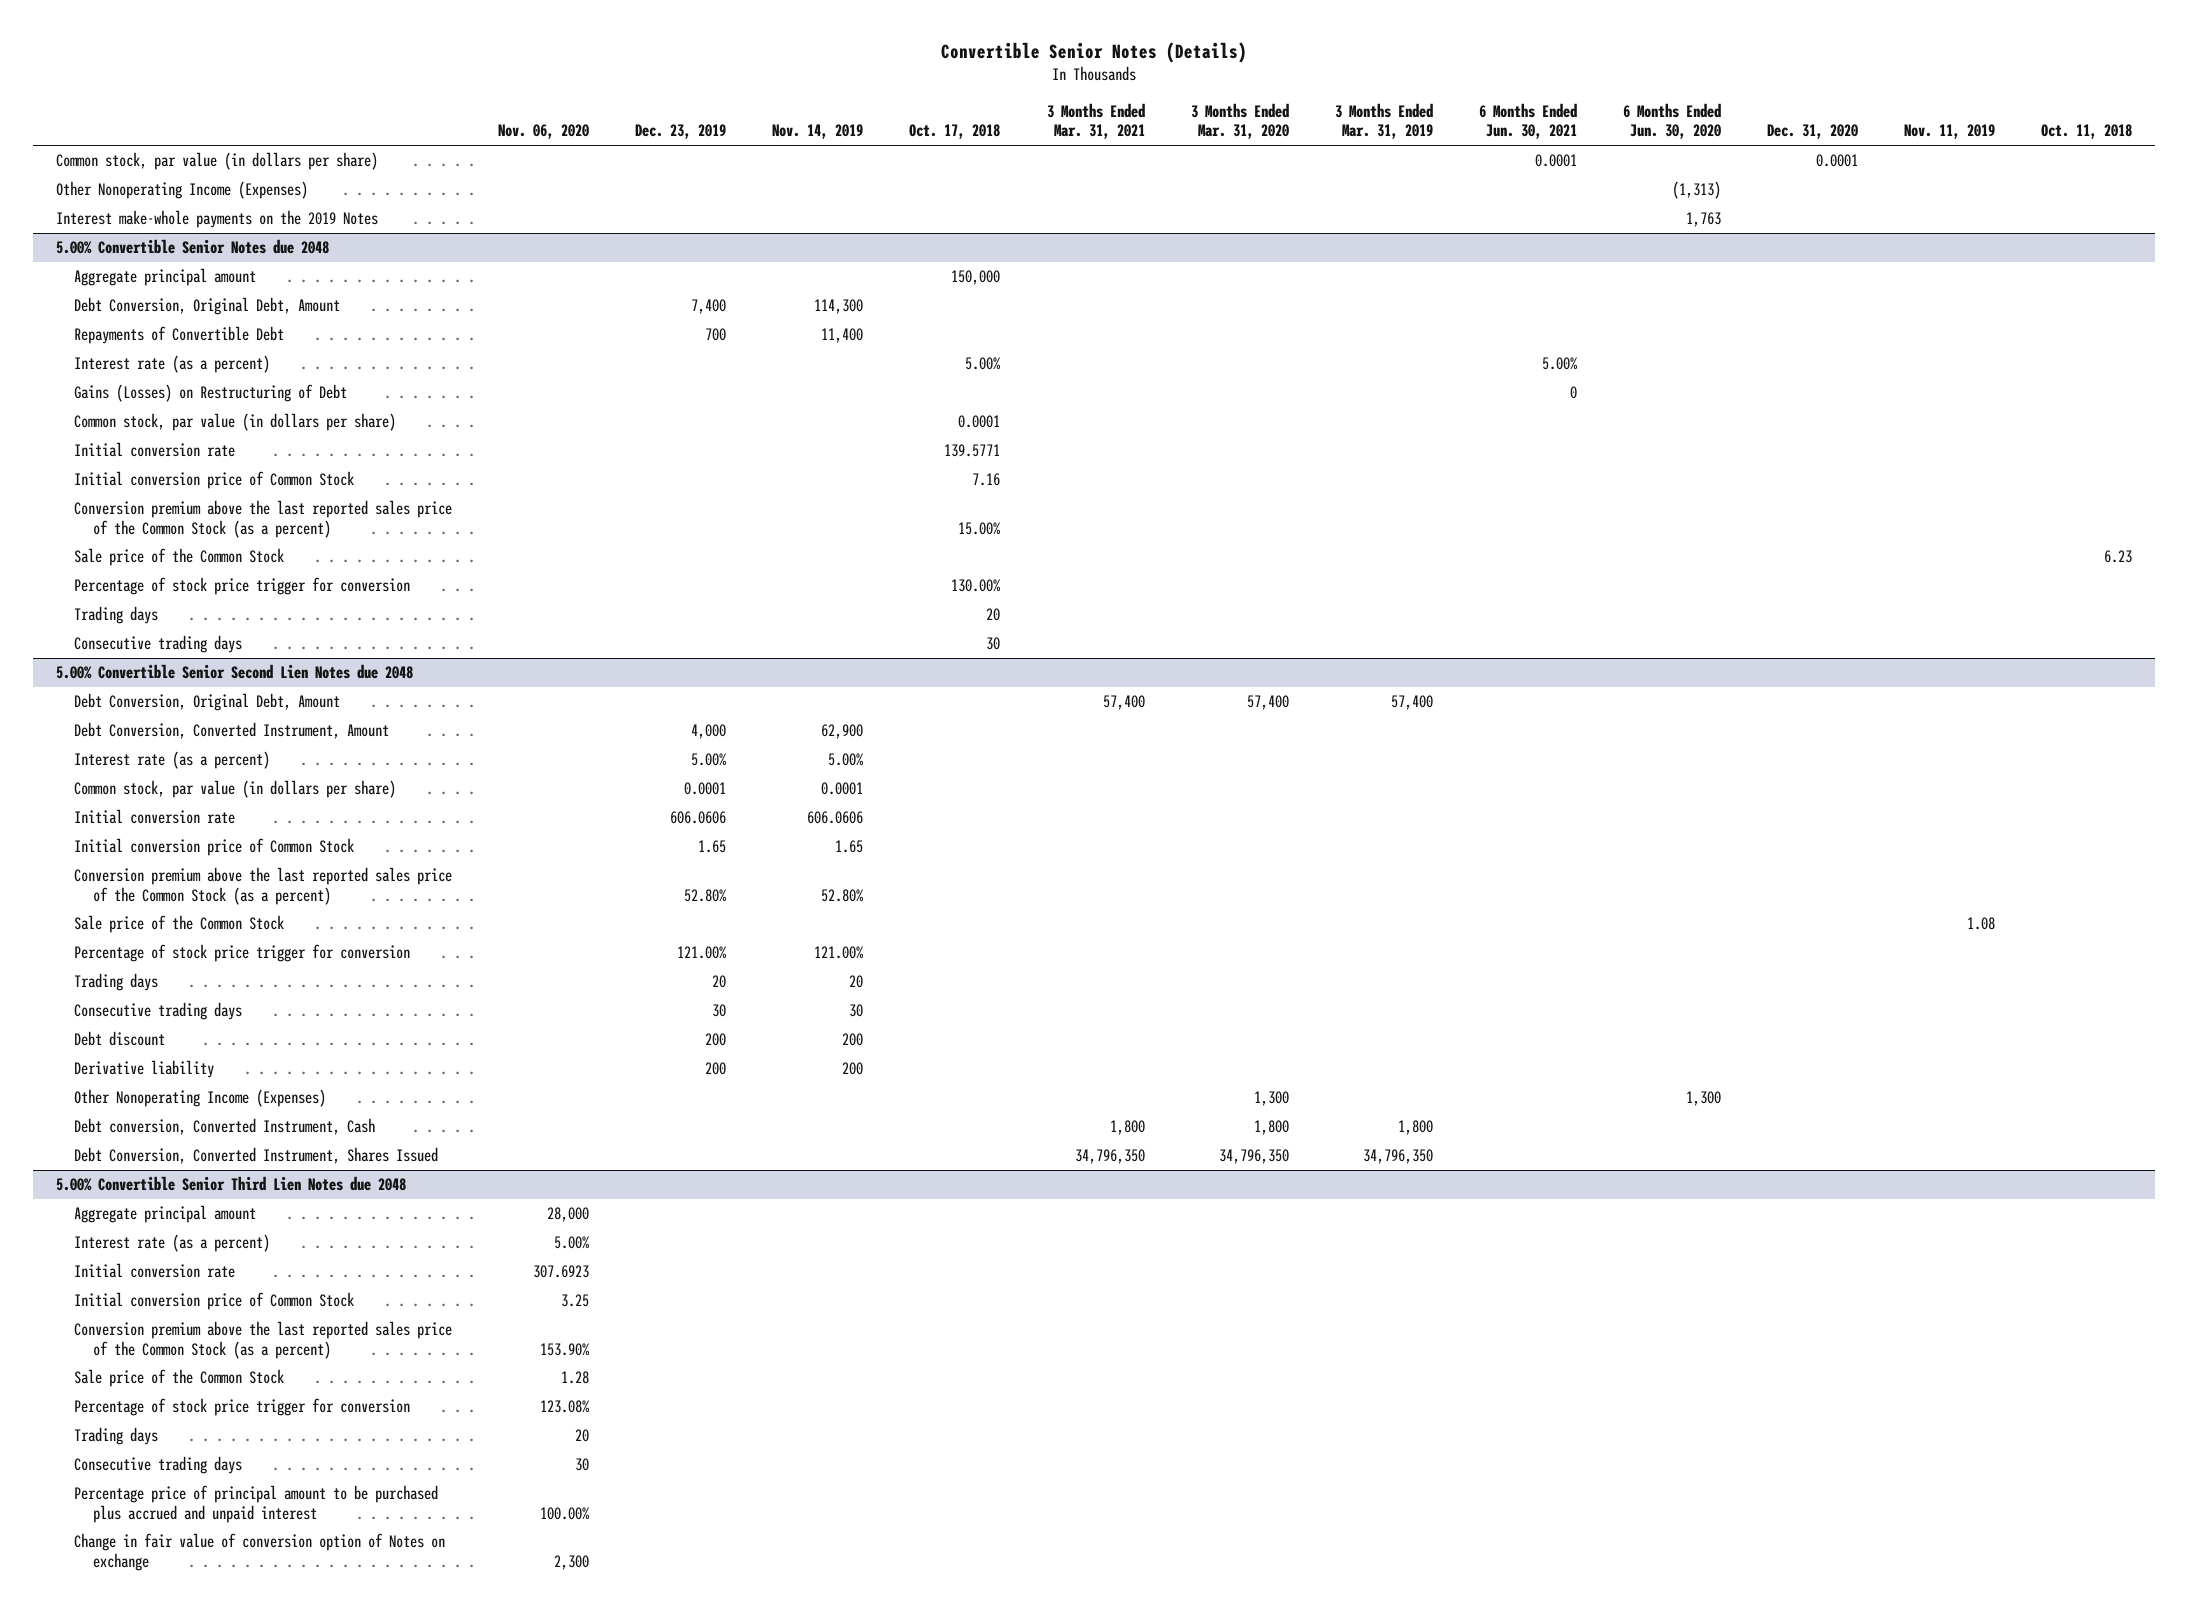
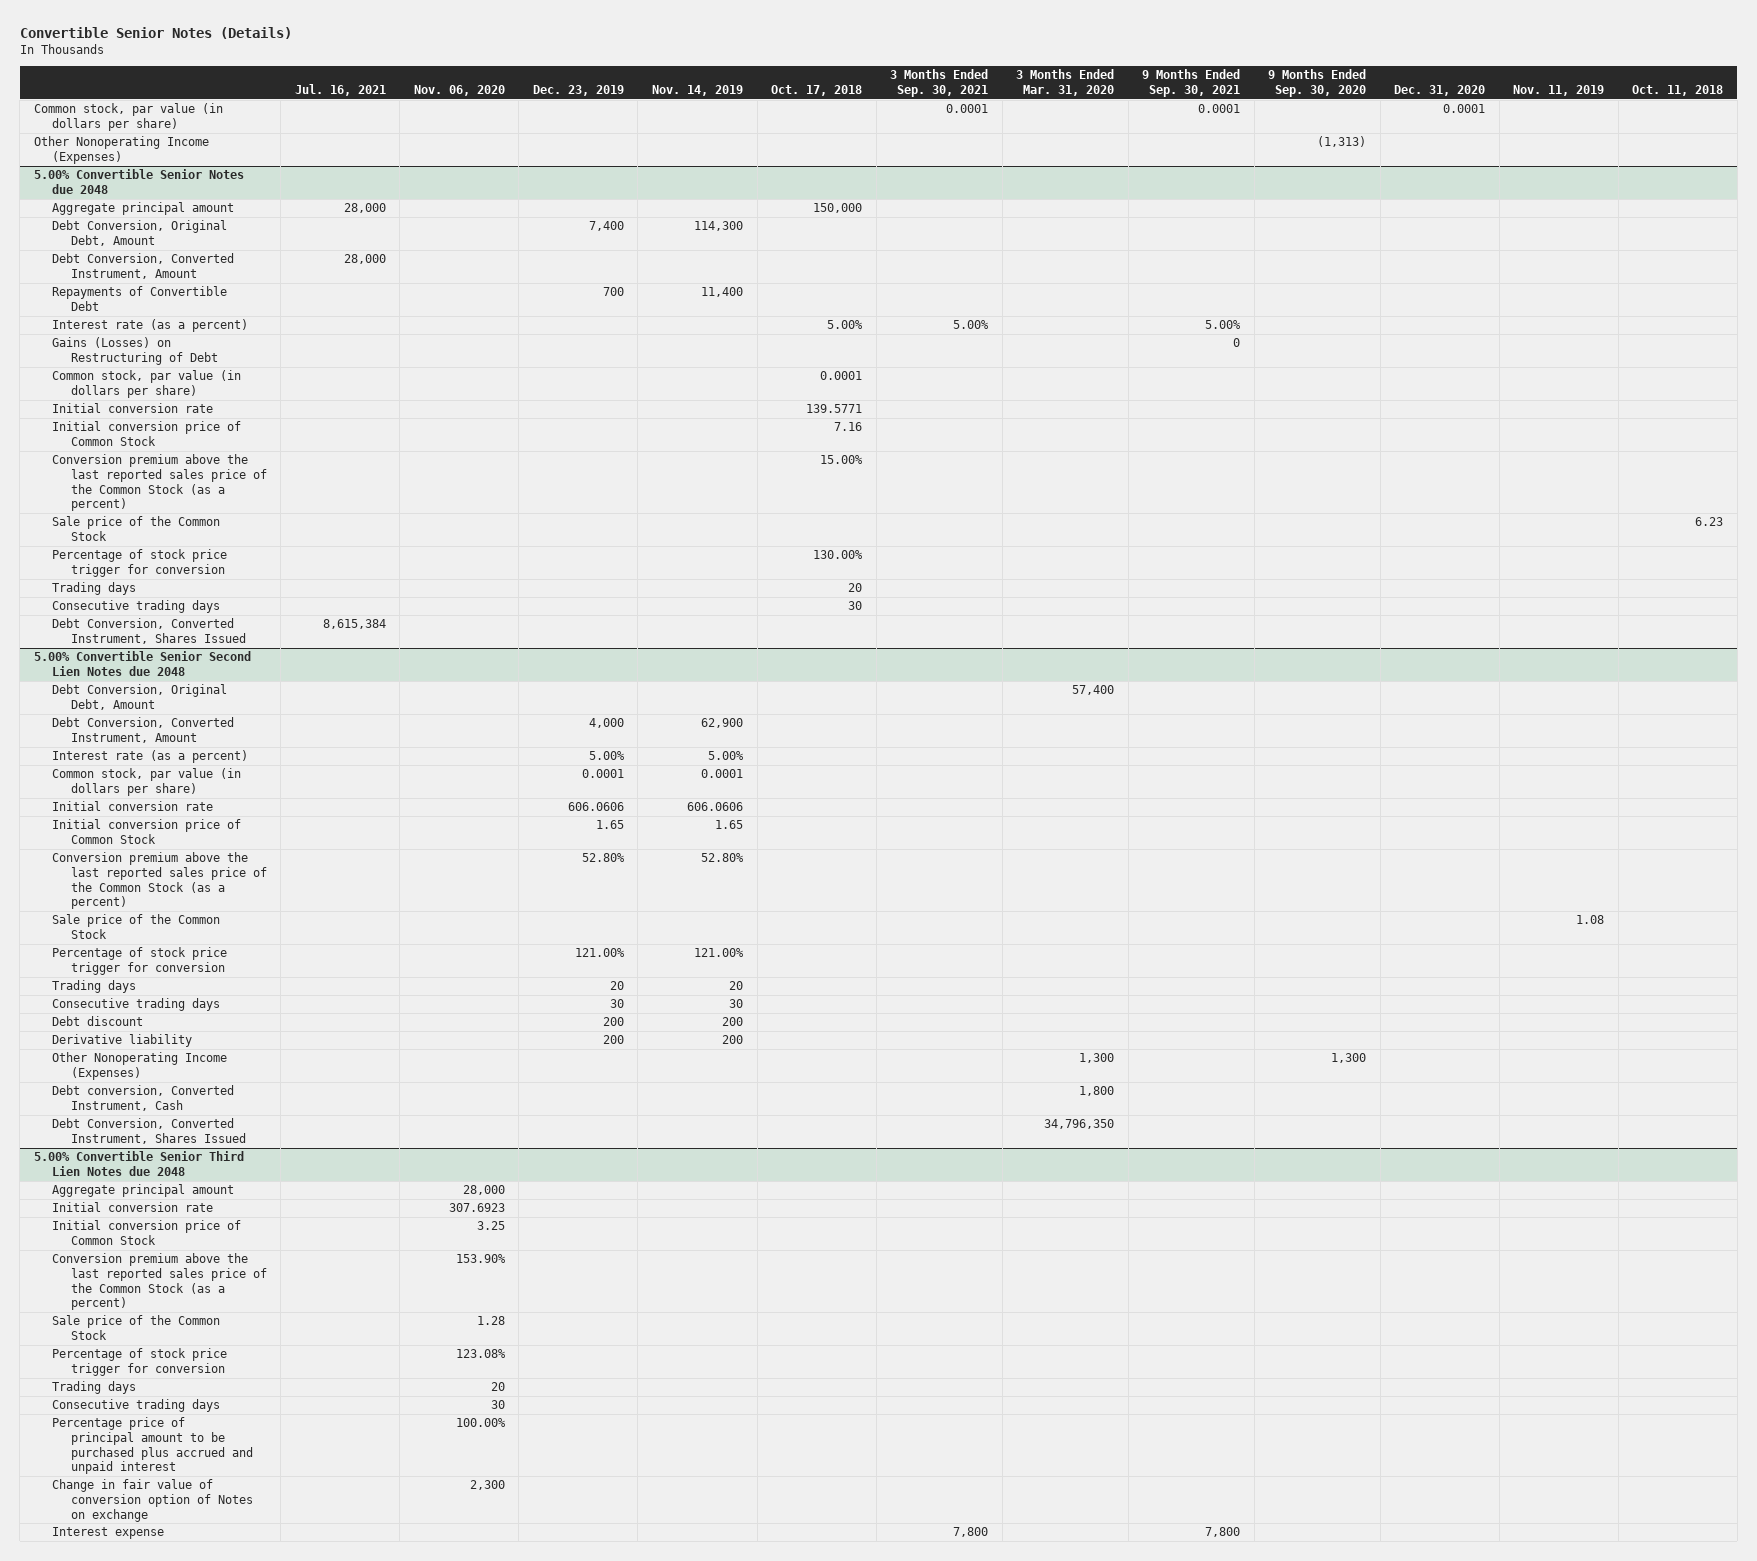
[1046,103,1145,140] 3 Months Ended Mar. 31, 2021 -> none
[1334,103,1433,140] 3 Months Ended Mar. 31, 2019 -> none
[1478,103,1577,140] 6 Months Ended Jun. 30, 2021 -> none
[1622,103,1721,140] 6 Months Ended Jun. 30, 2020 -> none
none -> [294,83,386,96] Jul. 16, 2021
none -> [890,69,989,97] 3 Months Ended Sep. 30, 2021
none -> [1142,69,1241,97] 9 Months Ended Sep. 30, 2021
none -> [1268,69,1367,97] 9 Months Ended Sep. 30, 2020
[55,210,378,229] Interest make-whole payments on the 2019 Notes -> none
none -> [52,253,235,280] Debt Conversion, Converted Instrument, Amount
none -> [52,618,246,645] Debt Conversion, Converted Instrument, Shares Issued
[74,1234,271,1253] Interest rate (as a percent) -> none
none -> [52,1527,165,1540] Interest expense

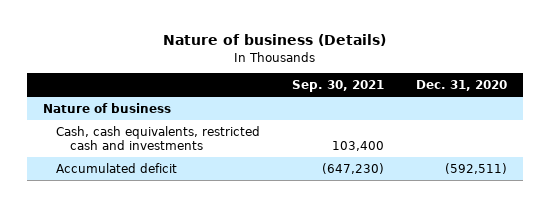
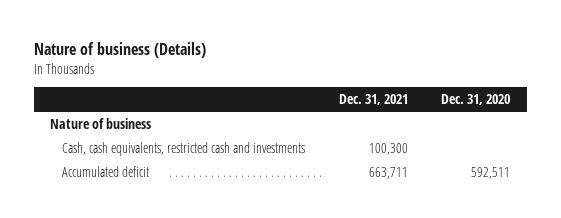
[292,80,385,93] Sep. 30, 2021 -> none
none -> [338,94,408,106] Dec. 31, 2021
[445,162,508,174] (592,511) -> [471,166,511,179] 592,511

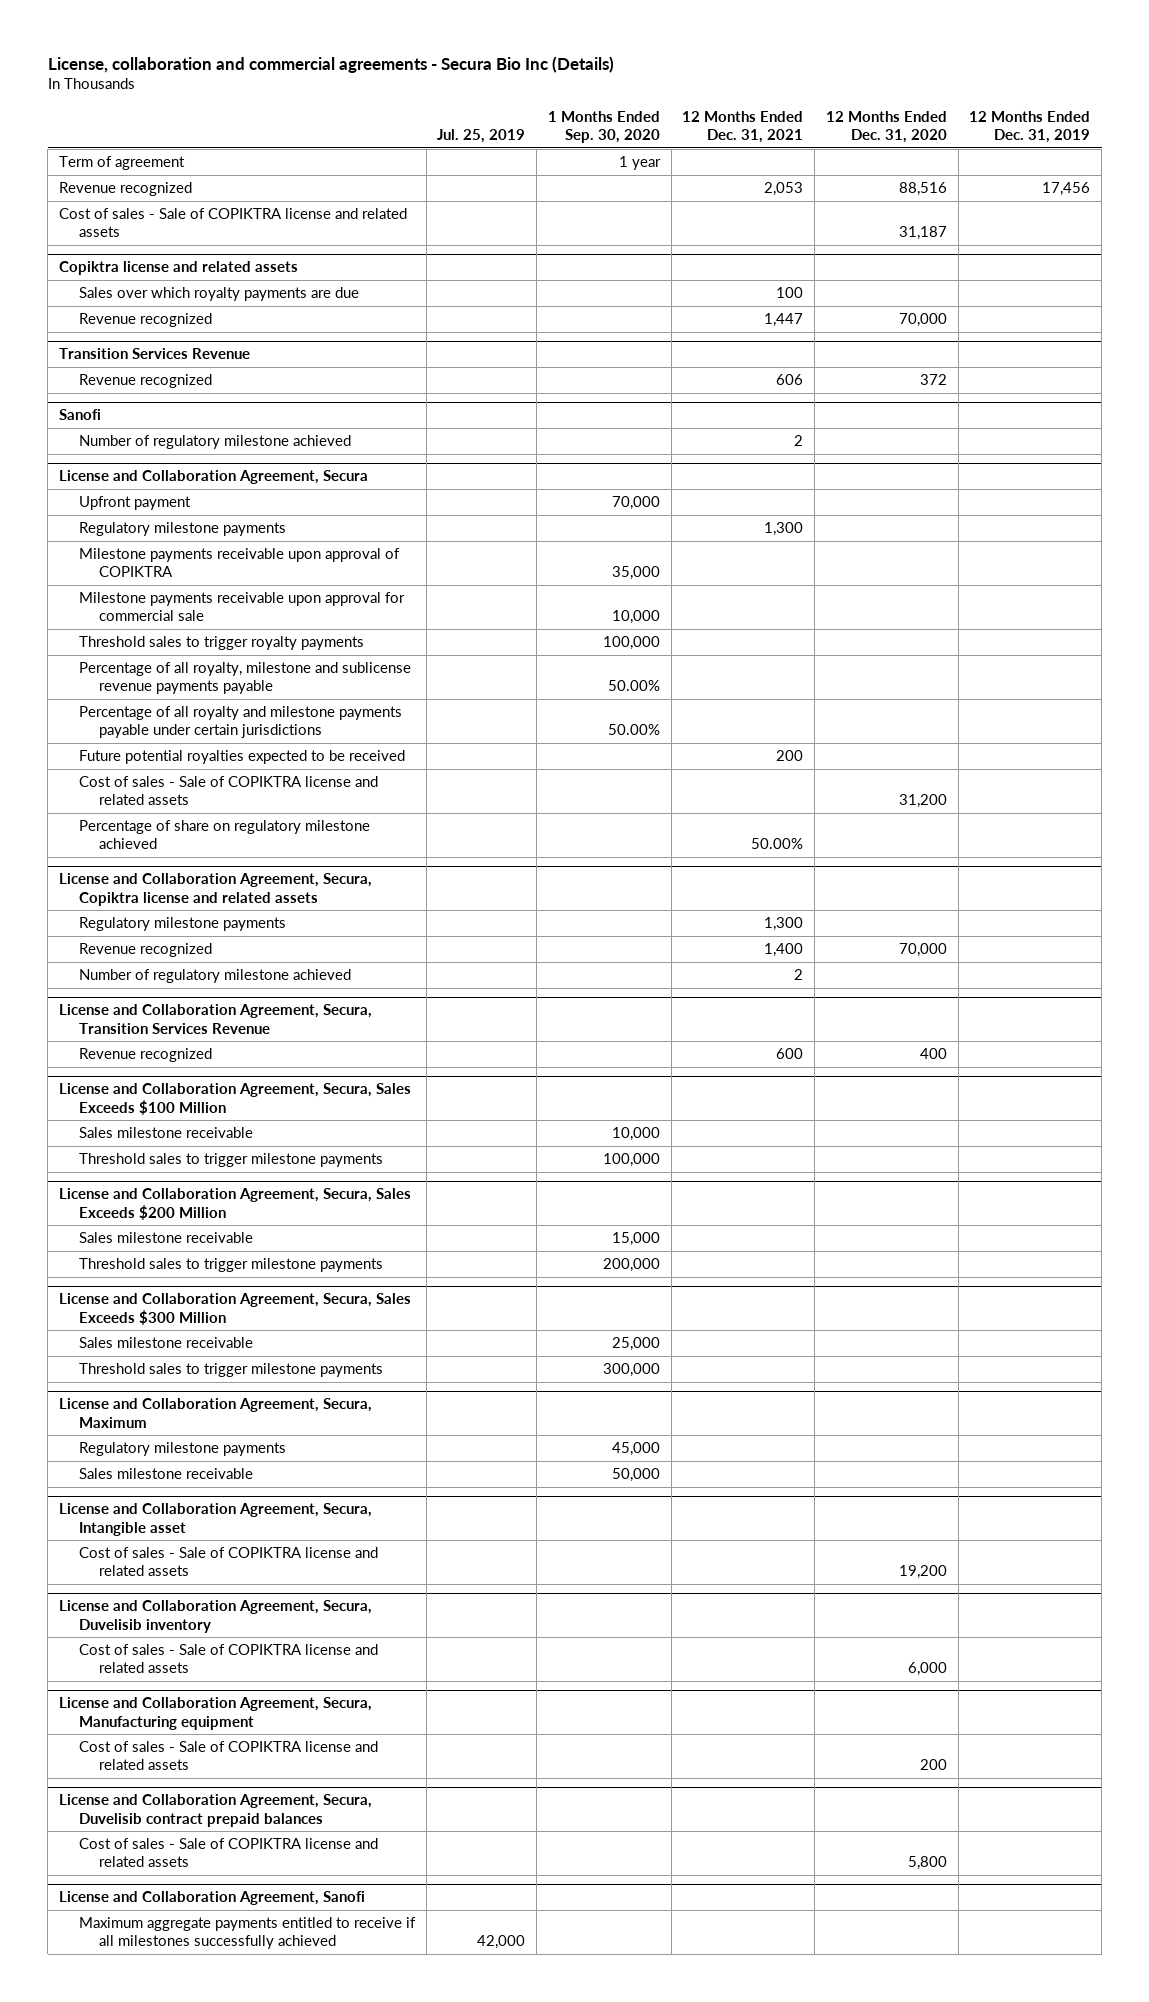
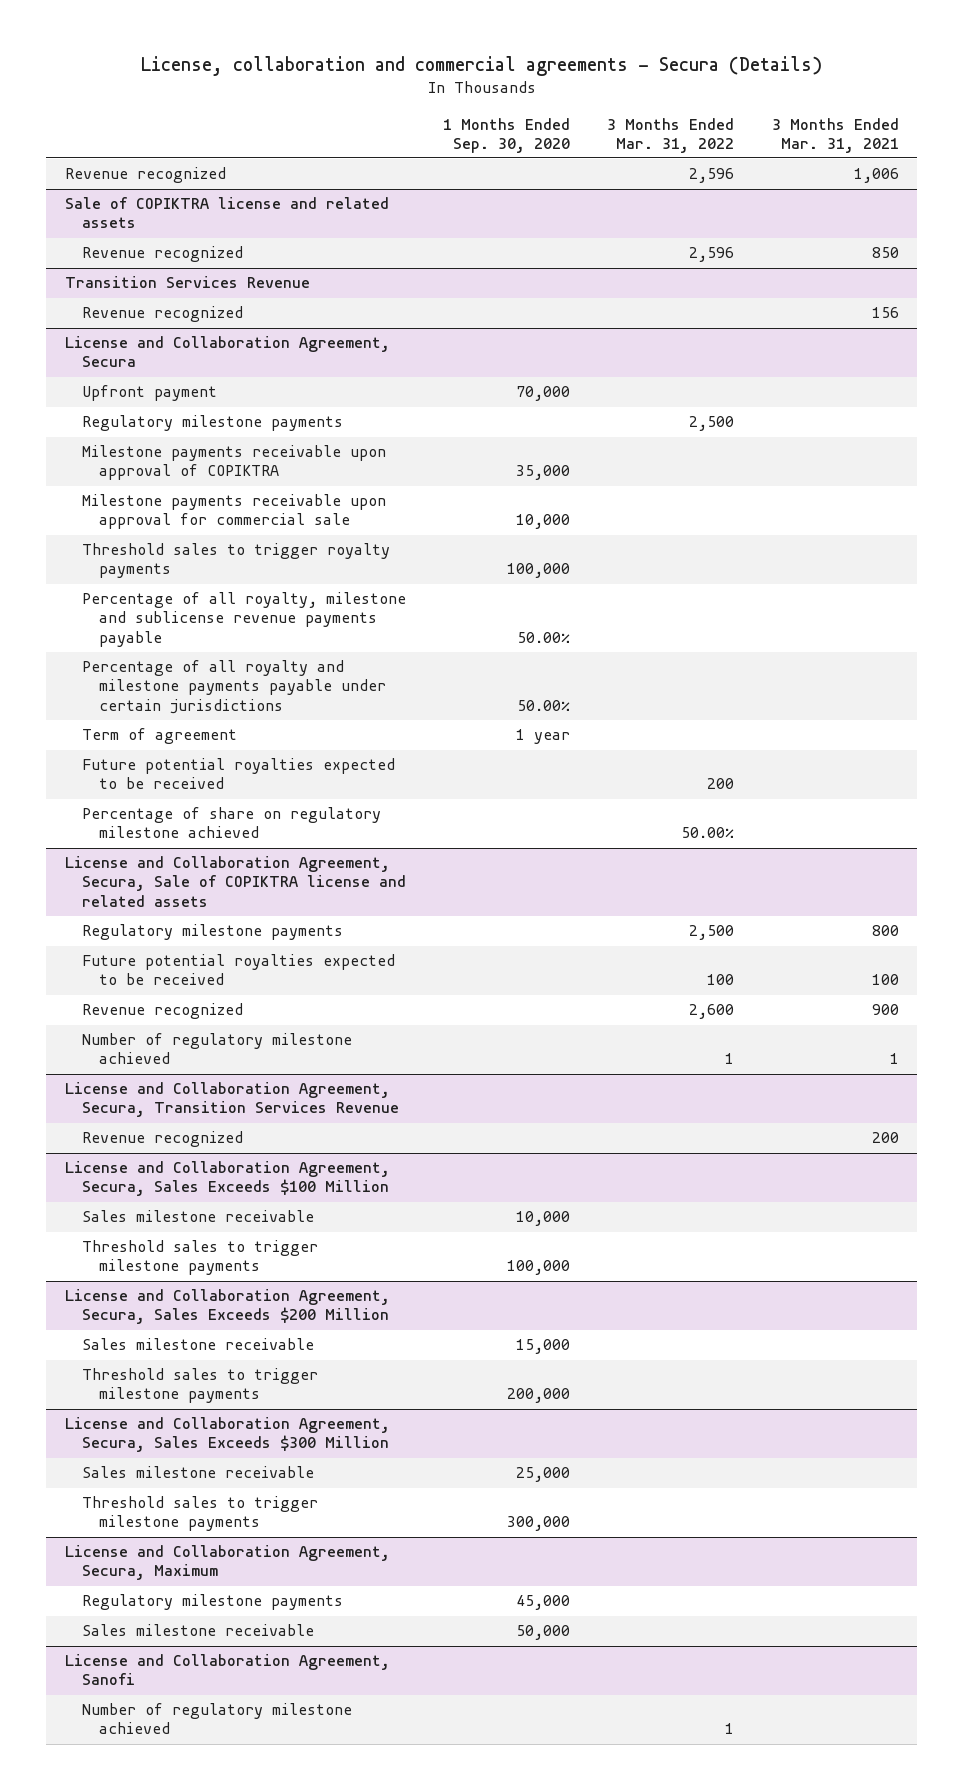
[47,55,614,73] License, collaboration and commercial agreements - Secura Bio Inc (Details) -> [140,56,822,77] License, collaboration and commercial agreements - Secura (Details)
[437,128,526,143] Jul. 25, 2019 -> none
[682,110,804,143] 12 Months Ended Dec. 31, 2021 -> none
[825,110,947,143] 12 Months Ended Dec. 31, 2020 -> none
[969,110,1091,143] 12 Months Ended Dec. 31, 2019 -> none
none -> [607,117,735,153] 3 Months Ended Mar. 31, 2022
none -> [771,117,899,153] 3 Months Ended Mar. 31, 2021
[59,156,186,171] Term of agreement -> none
[59,208,408,238] Cost of sales - Sale of COPIKTRA license and related assets -> none
[78,287,359,302] Sales over which royalty payments are due -> none
[59,261,299,276] Copiktra license and related assets -> [64,197,389,229] Sale of COPIKTRA license and related assets
[59,409,102,421] Sanofi -> none
[78,435,351,450] Number of regulatory milestone achieved -> none
none -> [81,728,237,745] Term of agreement
[78,776,378,806] Cost of sales - Sale of COPIKTRA license and related assets -> none
[59,873,373,906] License and Collaboration Agreement, Secura, Copiktra license and related assets -> [64,856,406,907] License and Collaboration Agreement, Secura, Sale of COPIKTRA license and related assets
none -> [81,954,395,986] Future potential royalties expected to be received
[59,1503,373,1536] License and Collaboration Agreement, Secura, Intangible asset -> none
[78,1547,378,1577] Cost of sales - Sale of COPIKTRA license and related assets -> none
[59,1600,373,1633] License and Collaboration Agreement, Secura, Duvelisib inventory -> none
[78,1644,378,1674] Cost of sales - Sale of COPIKTRA license and related assets -> none
[59,1697,373,1730] License and Collaboration Agreement, Secura, Manufacturing equipment -> none
[78,1741,378,1771] Cost of sales - Sale of COPIKTRA license and related assets -> none
[59,1794,373,1827] License and Collaboration Agreement, Secura, Duvelisib contract prepaid balances -> none
[78,1838,378,1868] Cost of sales - Sale of COPIKTRA license and related assets -> none
[78,1917,416,1950] Maximum aggregate payments entitled to receive if all milestones successfully achieved -> none
none -> [81,1703,352,1735] Number of regulatory milestone achieved

